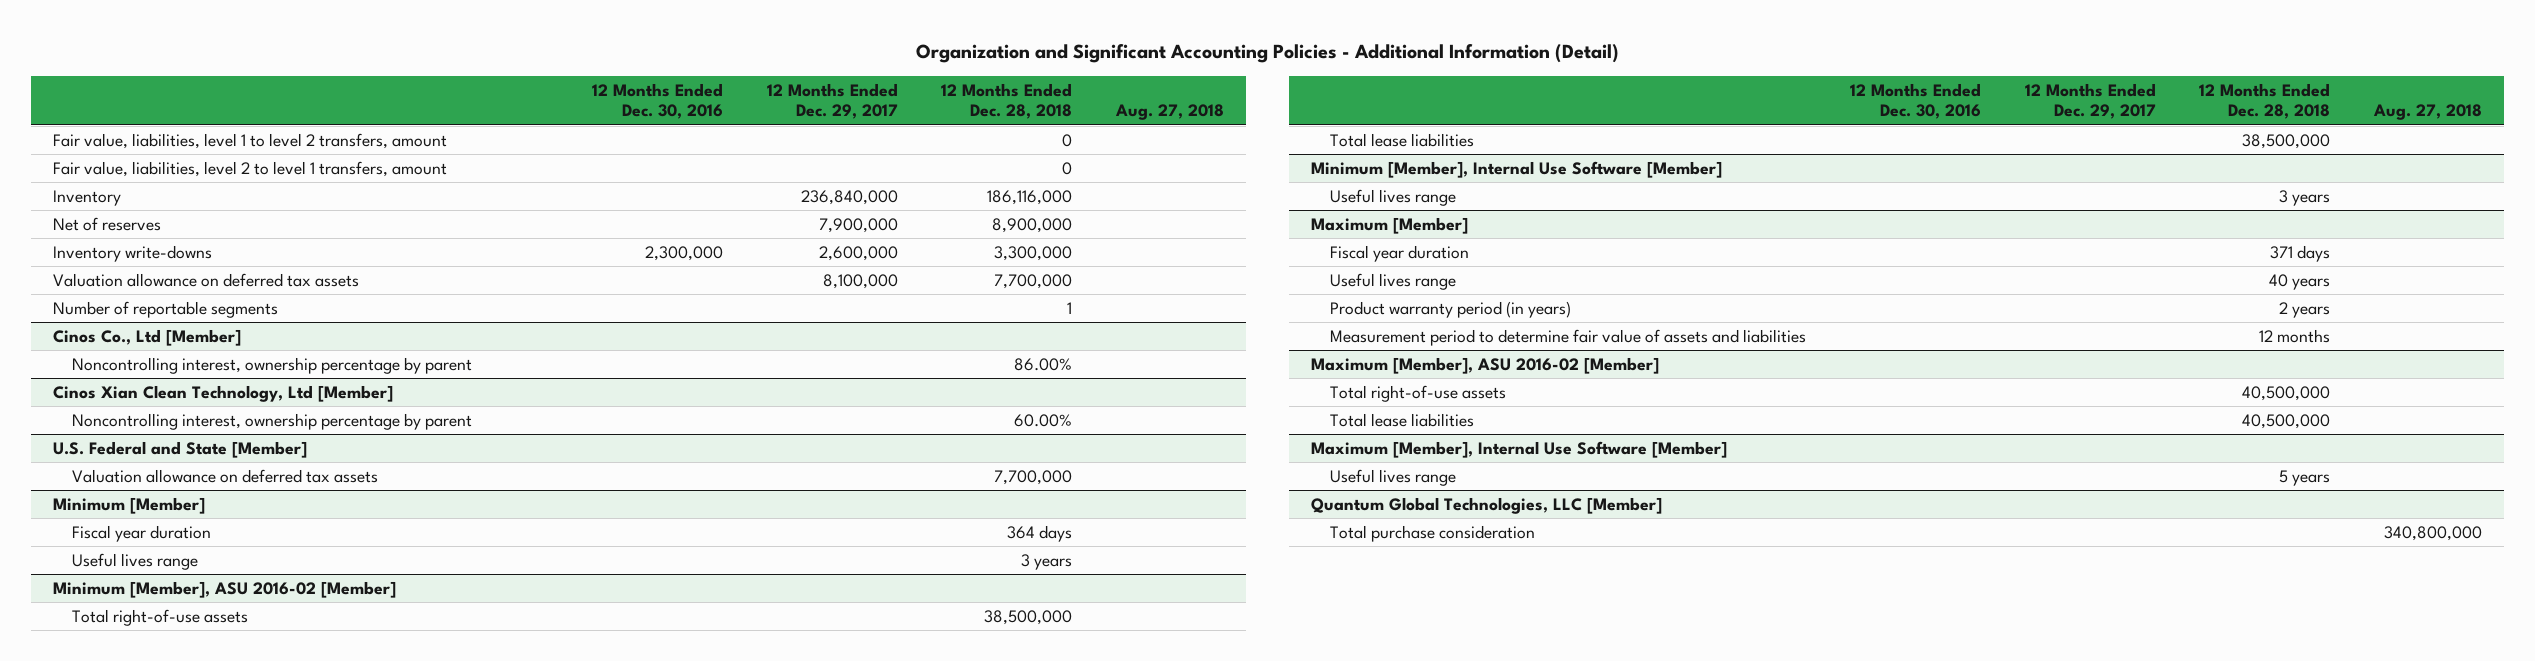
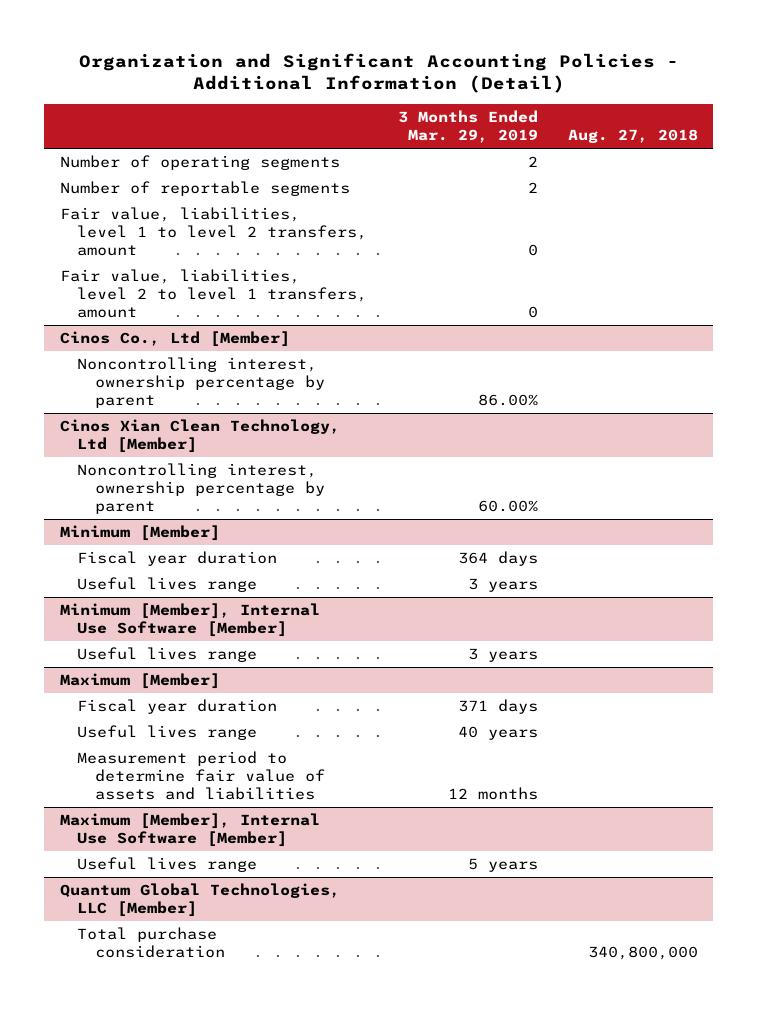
[591,82,723,120] 12 Months Ended Dec. 30, 2016 -> none
[766,82,898,120] 12 Months Ended Dec. 29, 2017 -> none
[941,82,1073,120] 12 Months Ended Dec. 28, 2018 -> none
none -> [397,110,538,144] 3 Months Ended Mar. 29, 2019
none -> [59,155,340,171] Number of operating segments
[53,300,279,318] Number of reportable segments -> [59,181,350,197] Number of reportable segments
[53,189,122,206] Inventory -> none
[53,216,162,231] Net of reserves -> none
[53,244,213,262] Inventory write-downs -> none
[53,272,360,287] Valuation allowance on deferred tax assets -> none
[53,440,308,458] U.S. Federal and State [Member] -> none
[72,468,379,483] Valuation allowance on deferred tax assets -> none
[53,580,397,598] Minimum [Member], ASU 2016-02 [Member] -> none
[72,608,249,626] Total right-of-use assets -> none
[1330,132,1475,147] Total lease liabilities -> none
[1330,300,1572,318] Product warranty period (in years) -> none
[1311,356,1660,374] Maximum [Member], ASU 2016-02 [Member] -> none
[1330,384,1507,402] Total right-of-use assets -> none
[1330,412,1475,427] Total lease liabilities -> none

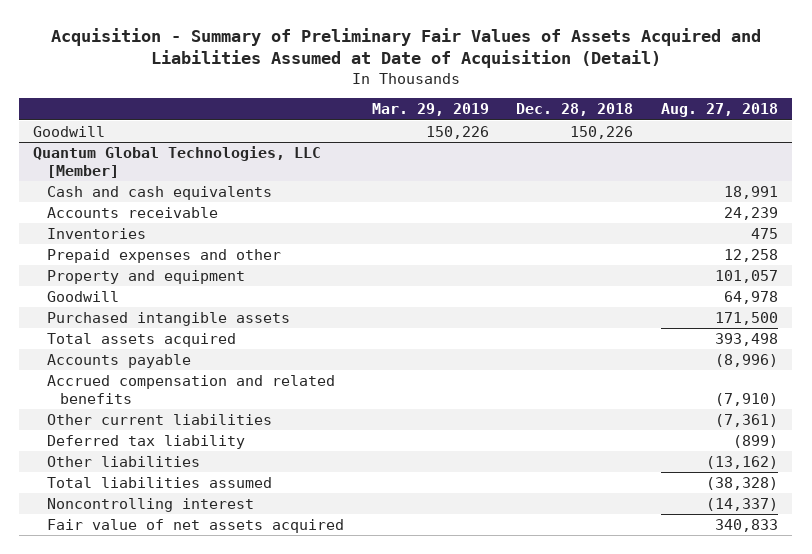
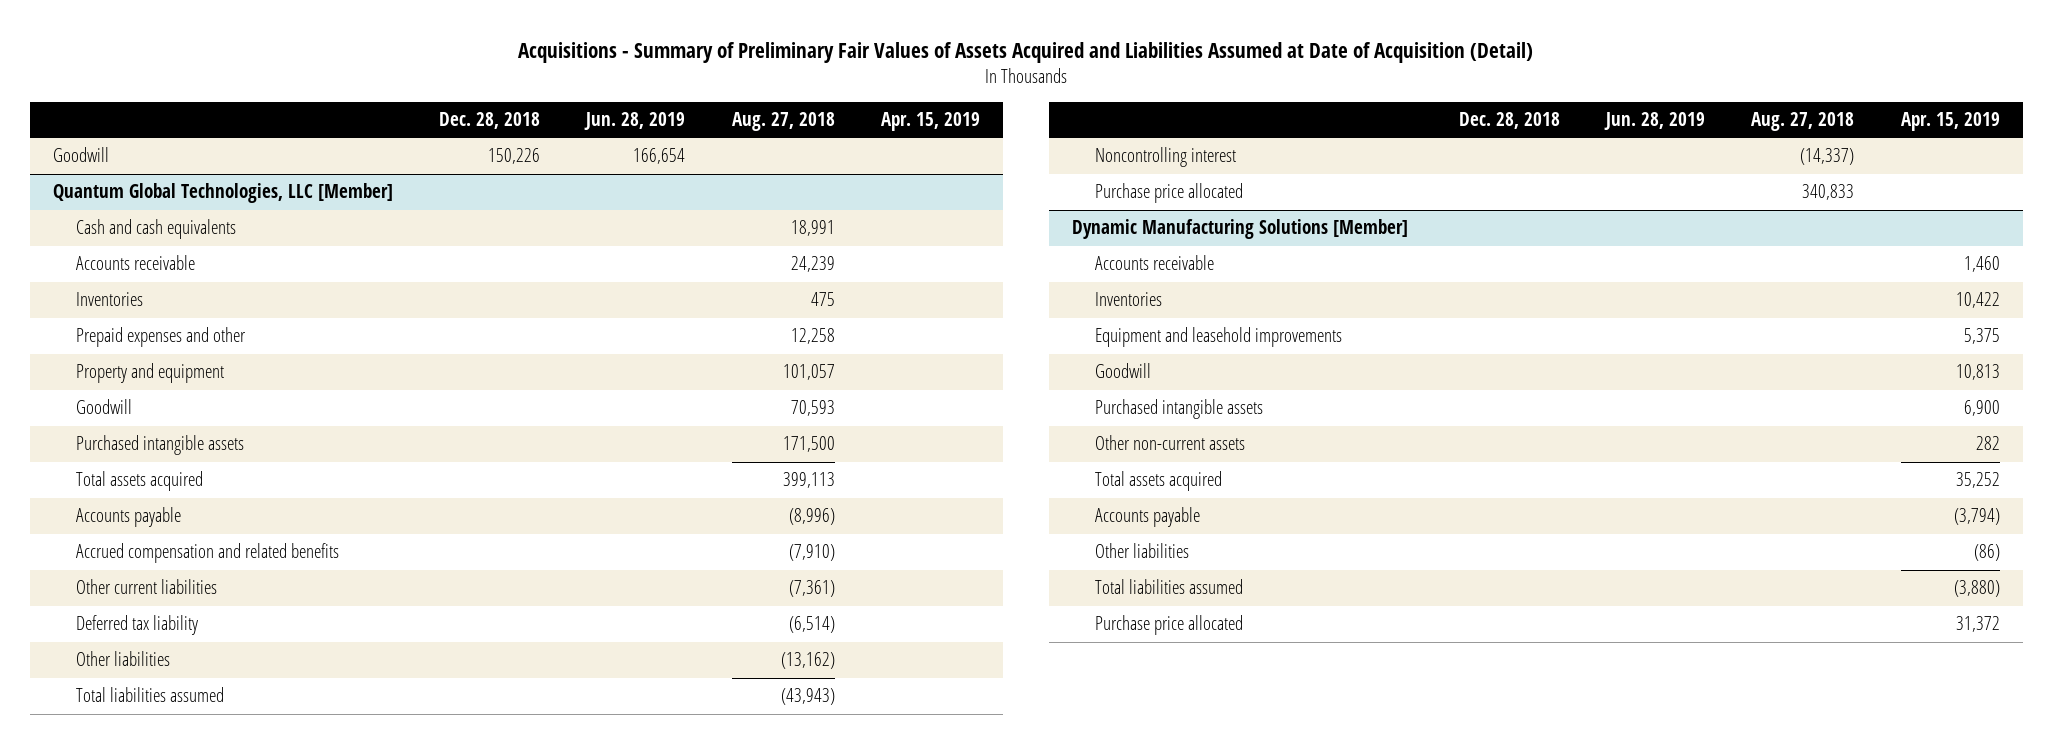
[50,27,761,69] Acquisition - Summary of Preliminary Fair Values of Assets Acquired and Liabilities Assumed at Date of Acquisition (Detail) -> [518,42,1534,64] Acquisitions - Summary of Preliminary Fair Values of Assets Acquired and Liabilities Assumed at Date of Acquisition (Detail)
[371,103,489,117] Mar. 29, 2019 -> none
none -> [584,112,686,131] Jun. 28, 2019
none -> [881,112,981,132] Apr. 15, 2019
[724,290,779,304] 64,978 -> [790,400,835,417] 70,593
[715,332,779,346] 393,498 -> [782,472,835,489] 399,113
[733,434,779,448] (899) -> [788,616,835,634] (6,514)
[706,476,779,490] (38,328) -> [780,688,835,706] (43,943)
[46,518,344,533] Fair value of net assets acquired -> [1095,183,1244,204] Purchase price allocated
none -> [1072,219,1409,240] Dynamic Manufacturing Solutions [Member]
none -> [1095,255,1215,271] Accounts receivable
none -> [1095,292,1163,307] Inventories
none -> [1095,327,1343,348] Equipment and leasehold improvements
none -> [1095,363,1152,379] Goodwill
none -> [1095,399,1264,420] Purchased intangible assets
none -> [1095,435,1246,451] Other non-current assets
none -> [1095,471,1223,492] Total assets acquired
none -> [1095,507,1201,528] Accounts payable
none -> [1095,543,1190,559] Other liabilities
none -> [1095,579,1244,595] Total liabilities assumed
none -> [1095,615,1244,636] Purchase price allocated

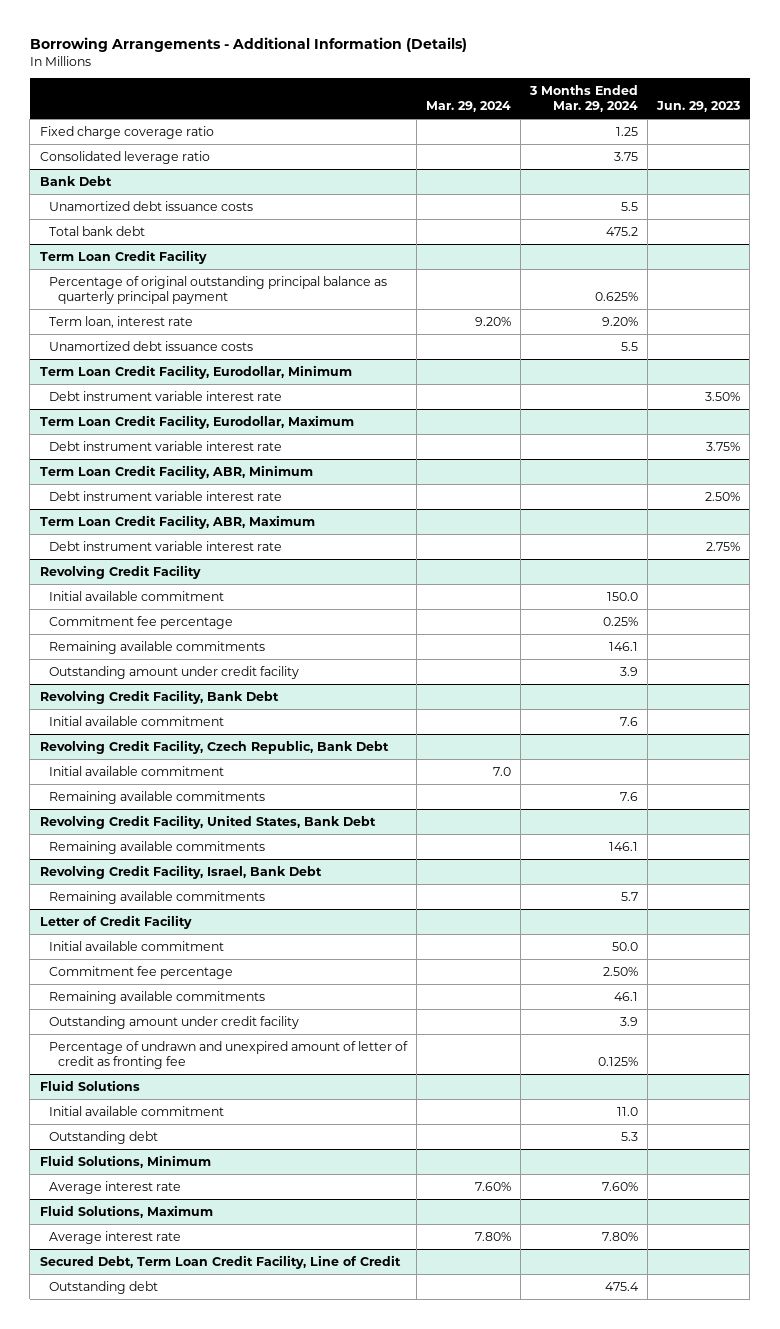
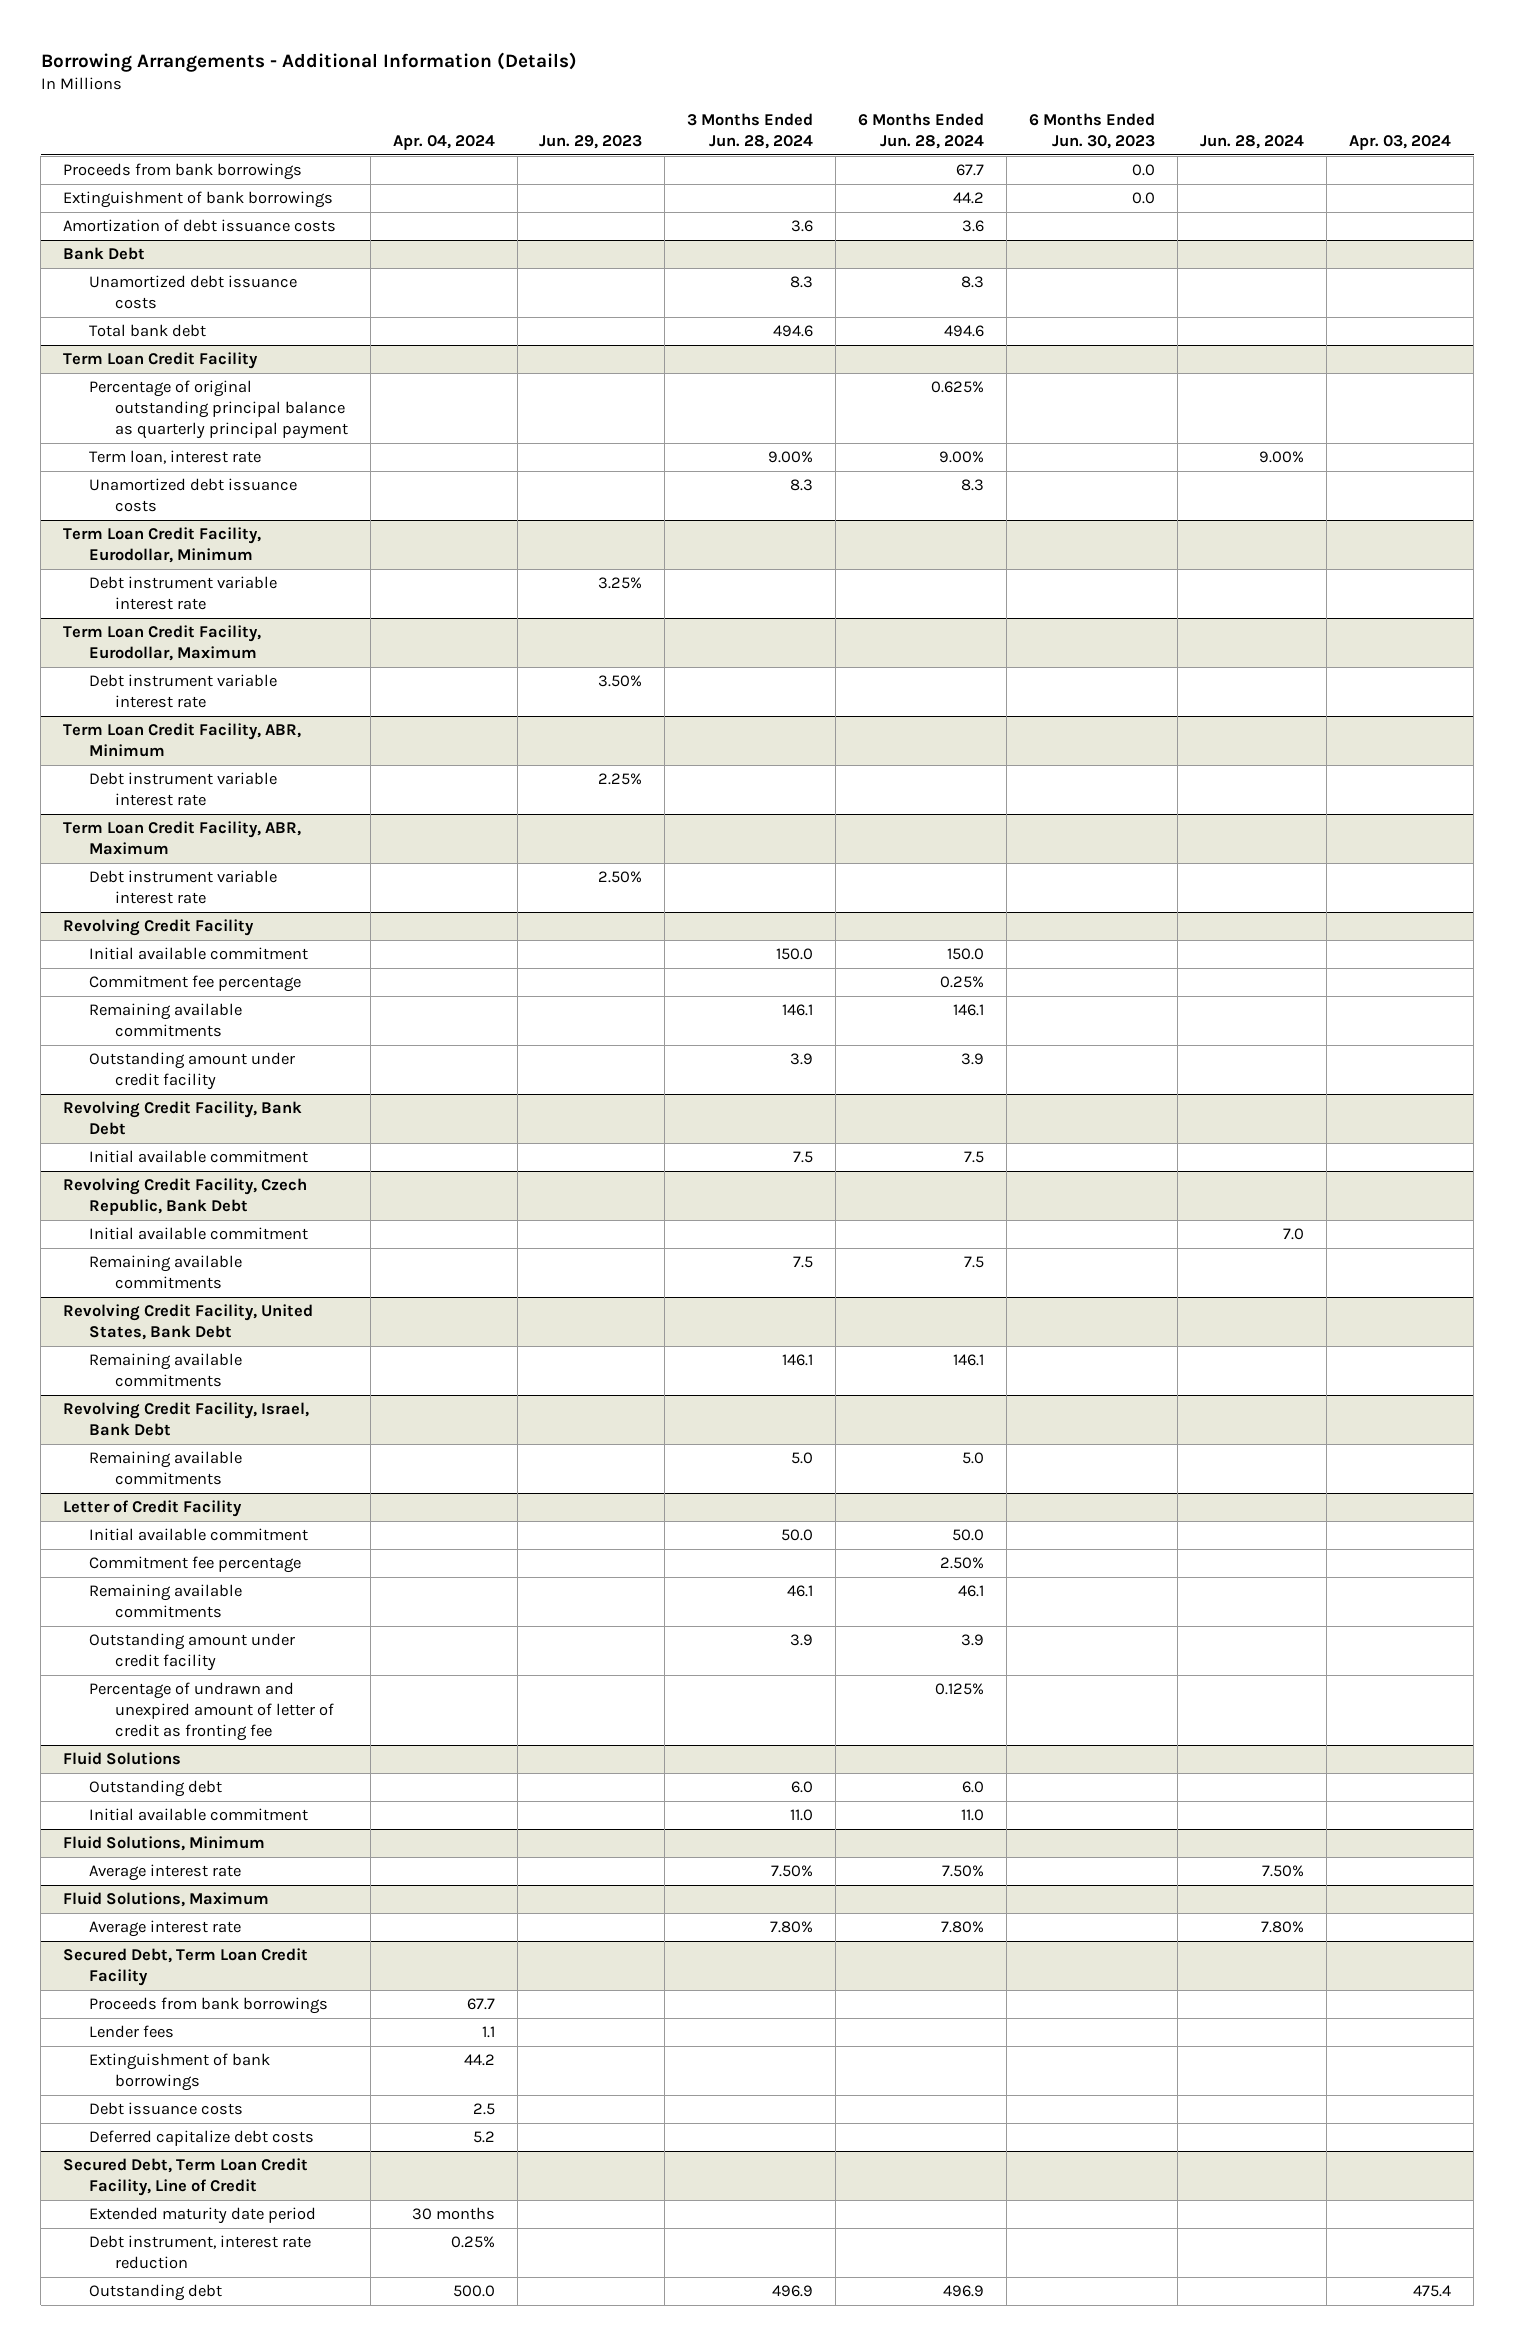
[425,101,511,113] Mar. 29, 2024 -> none
[529,84,639,113] 3 Months Ended Mar. 29, 2024 -> none
none -> [392,134,495,150] Apr. 04, 2024
none -> [687,112,814,149] 3 Months Ended Jun. 28, 2024
none -> [858,112,985,149] 6 Months Ended Jun. 28, 2024
none -> [1029,112,1156,149] 6 Months Ended Jun. 30, 2023
none -> [1200,134,1305,149] Jun. 28, 2024
none -> [1349,134,1452,150] Apr. 03, 2024
[39,125,214,139] Fixed charge coverage ratio -> none
[39,150,210,164] Consolidated leverage ratio -> none
none -> [63,163,303,181] Proceeds from bank borrowings
none -> [63,191,334,209] Extinguishment of bank borrowings
none -> [63,219,337,233] Amortization of debt issuance costs
[705,391,741,401] 3.50% -> [598,577,643,590] 3.25%
[706,441,741,451] 3.75% -> [598,675,643,688] 3.50%
[705,491,741,501] 2.50% -> [598,773,643,786] 2.25%
[706,541,741,551] 2.75% -> [598,871,643,884] 2.50%
[48,1105,224,1116] Initial available commitment -> [88,1808,308,1822] Initial available commitment
none -> [63,1948,309,1987] Secured Debt, Term Loan Credit Facility
none -> [88,1997,328,2015] Proceeds from bank borrowings
none -> [88,2025,174,2039] Lender fees
none -> [88,2053,270,2092] Extinguishment of bank borrowings
none -> [88,2102,243,2116] Debt issuance costs
none -> [88,2130,314,2147] Deferred capitalize debt costs
none -> [88,2207,316,2225] Extended maturity date period
none -> [88,2235,311,2270] Debt instrument, interest rate reduction

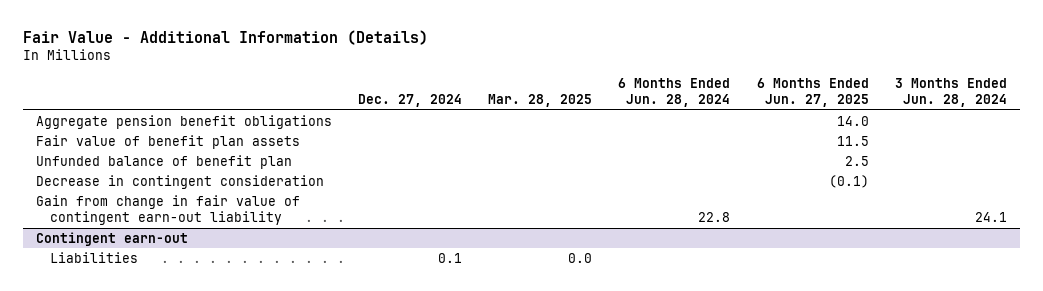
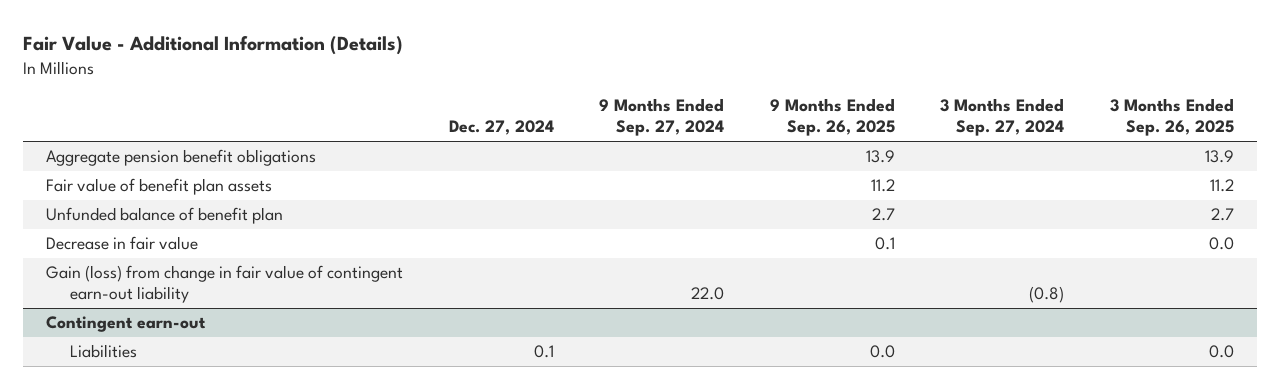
[488,94,593,108] Mar. 28, 2025 -> none
[618,77,731,108] 6 Months Ended Jun. 28, 2024 -> none
[756,77,869,108] 6 Months Ended Jun. 27, 2025 -> none
[894,77,1007,108] 3 Months Ended Jun. 28, 2024 -> none
none -> [599,98,725,137] 9 Months Ended Sep. 27, 2024
none -> [769,98,895,137] 9 Months Ended Sep. 26, 2025
none -> [940,98,1065,137] 3 Months Ended Sep. 27, 2024
none -> [1110,98,1235,137] 3 Months Ended Sep. 26, 2025
[35,174,324,189] Decrease in contingent consideration -> [46,236,199,251] Decrease in fair value
[35,194,300,226] Gain from change in fair value of contingent earn-out liability -> [46,265,404,304] Gain (loss) from change in fair value of contingent earn-out liability

